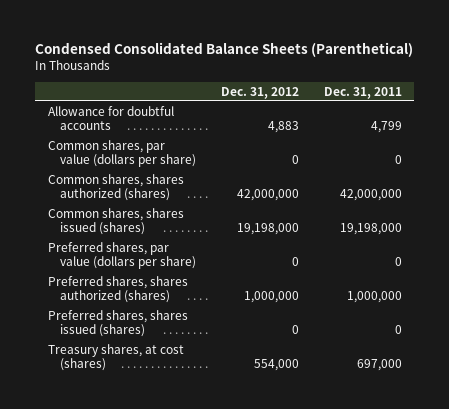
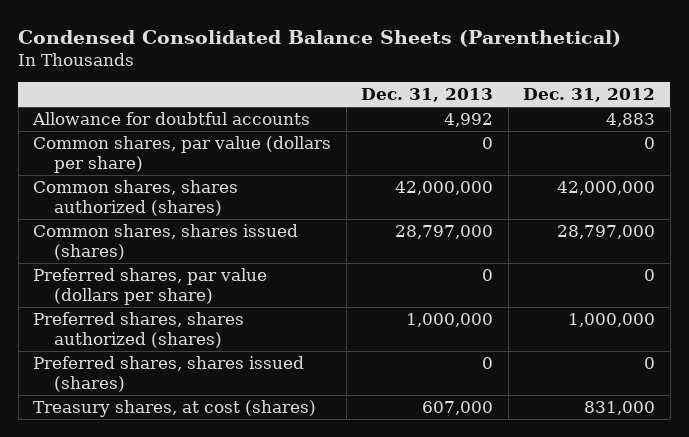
[323,86,402,99] Dec. 31, 2011 -> none
none -> [361,87,494,102] Dec. 31, 2013
[236,223,299,236] 19,198,000 -> [557,225,656,240] 28,797,000
[253,359,299,372] 554,000 -> [584,401,656,416] 831,000

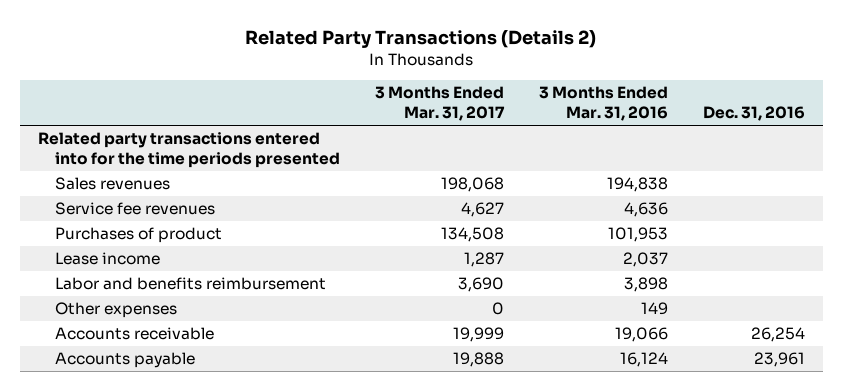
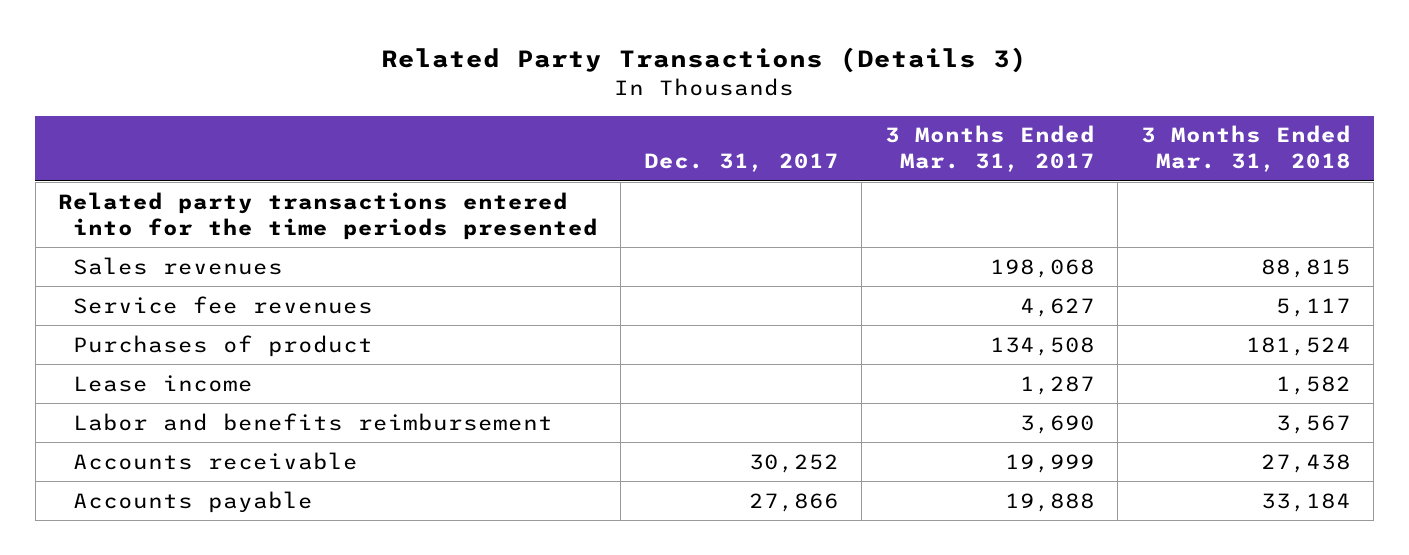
[245,30,597,49] Related Party Transactions (Details 2) -> [381,47,1028,74] Related Party Transactions (Details 3)
[539,86,669,122] 3 Months Ended Mar. 31, 2016 -> none
[703,106,806,122] Dec. 31, 2016 -> none
none -> [643,153,839,173] Dec. 31, 2017
none -> [1140,125,1351,173] 3 Months Ended Mar. 31, 2018
[54,301,177,318] Other expenses -> none

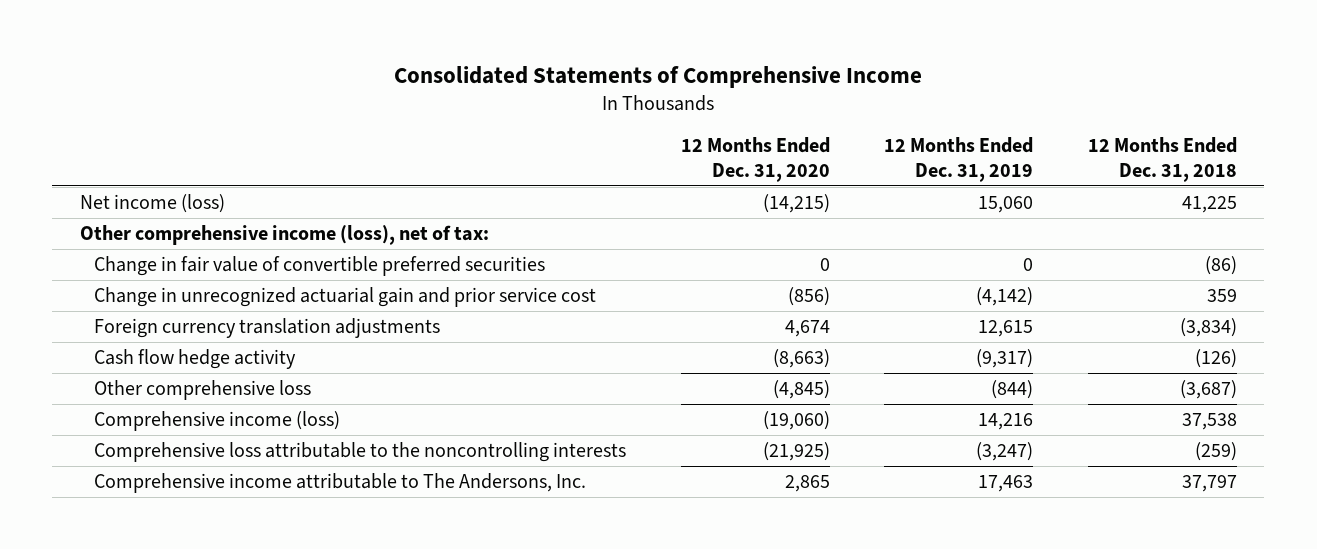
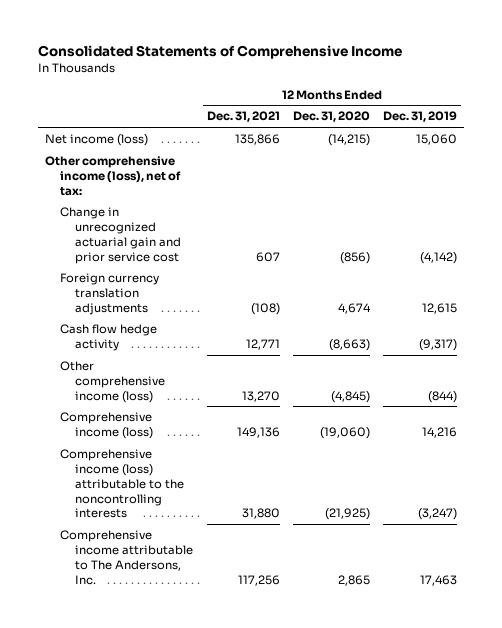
[1087,136,1237,182] 12 Months Ended Dec. 31, 2018 -> none
none -> [206,111,280,123] Dec. 31, 2021
[93,256,545,277] Change in fair value of convertible preferred securities -> none
[93,380,311,401] Other comprehensive loss -> [60,361,166,403] Other comprehensive income (loss)
[93,442,626,463] Comprehensive loss attributable to the noncontrolling interests -> [60,449,185,519] Comprehensive income (loss) attributable to the noncontrolling interests

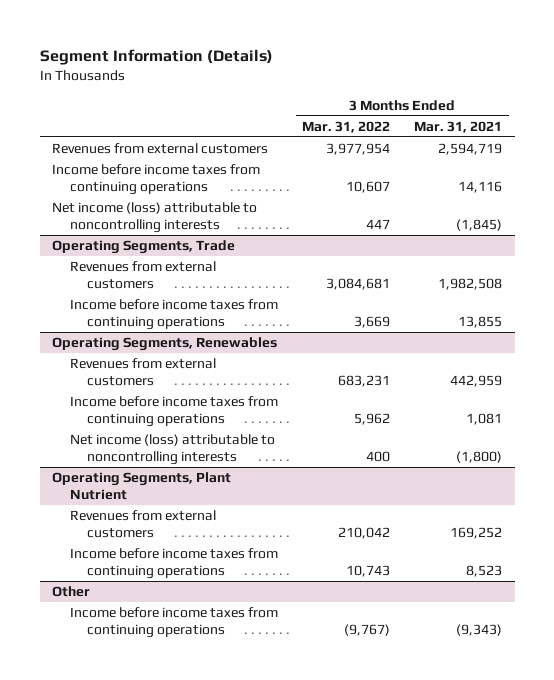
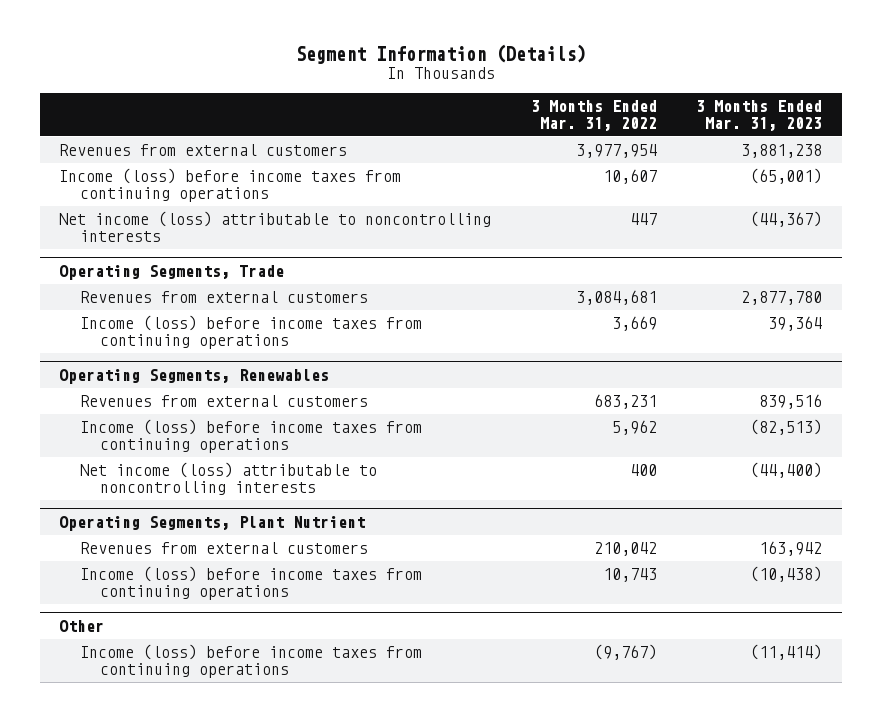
[414,120,503,133] Mar. 31, 2021 -> none
none -> [696,100,823,132] 3 Months Ended Mar. 31, 2023
[51,164,260,195] Income before income taxes from continuing operations -> [59,168,402,203] Income (loss) before income taxes from continuing operations
[69,299,278,330] Income before income taxes from continuing operations -> [79,315,422,350] Income (loss) before income taxes from continuing operations
[69,396,278,427] Income before income taxes from continuing operations -> [79,419,422,454] Income (loss) before income taxes from continuing operations
[69,548,278,579] Income before income taxes from continuing operations -> [79,566,422,601] Income (loss) before income taxes from continuing operations
[69,607,278,638] Income before income taxes from continuing operations -> [79,644,422,679] Income (loss) before income taxes from continuing operations

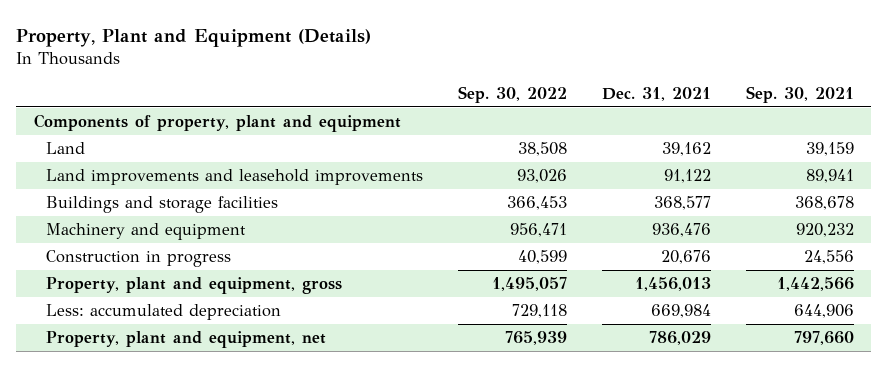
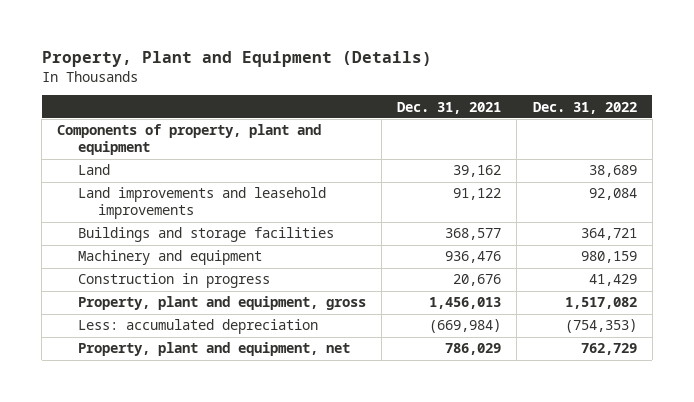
[457,85,567,103] Sep. 30, 2022 -> none
[745,85,854,103] Sep. 30, 2021 -> none
none -> [532,101,637,114] Dec. 31, 2022
[650,303,711,318] 669,984 -> [429,319,502,334] (669,984)

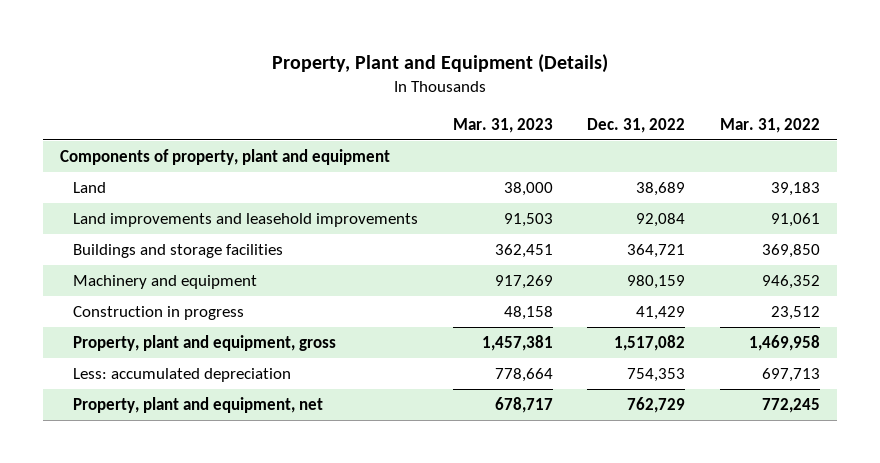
[397,101,502,114] Dec. 31, 2021 -> none
none -> [452,117,553,133] Mar. 31, 2023
none -> [719,117,820,133] Mar. 31, 2022
[564,319,637,334] (754,353) -> [627,368,686,383] 754,353

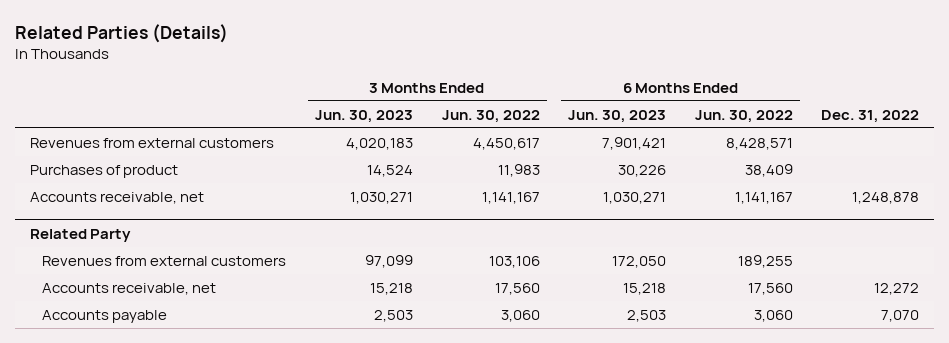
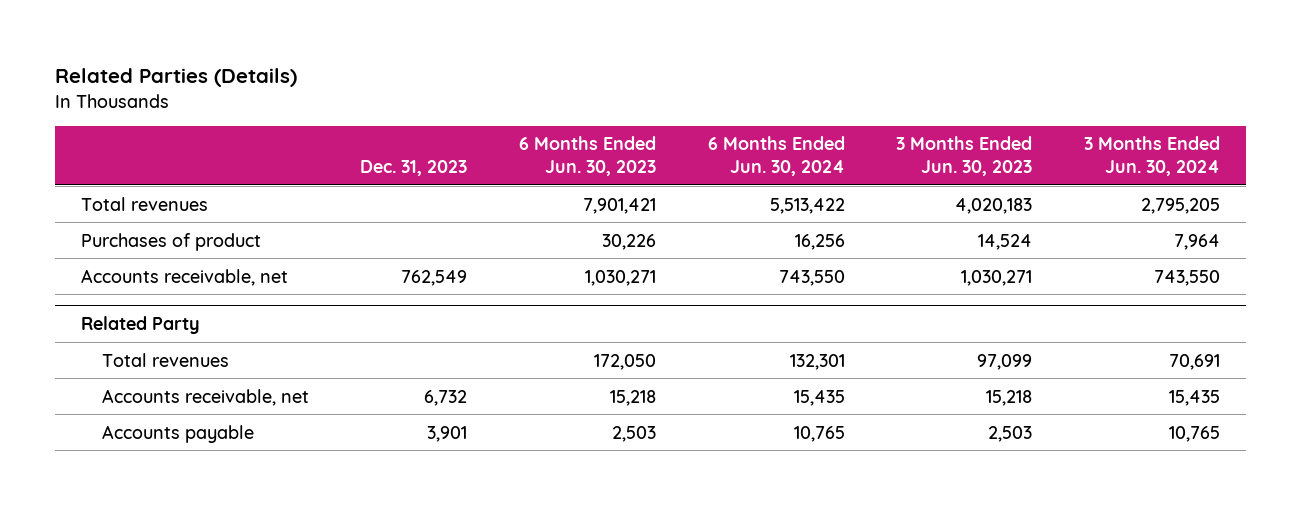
[441,109,540,123] Jun. 30, 2022 -> none
[694,109,793,123] Jun. 30, 2022 -> none
[821,109,920,123] Dec. 31, 2022 -> none
none -> [360,159,468,176] Dec. 31, 2023
none -> [707,136,845,176] 6 Months Ended Jun. 30, 2024
none -> [1083,136,1220,176] 3 Months Ended Jun. 30, 2024
[29,137,274,148] Revenues from external customers -> [80,196,208,211] Total revenues
[42,255,287,266] Revenues from external customers -> [101,352,229,367] Total revenues

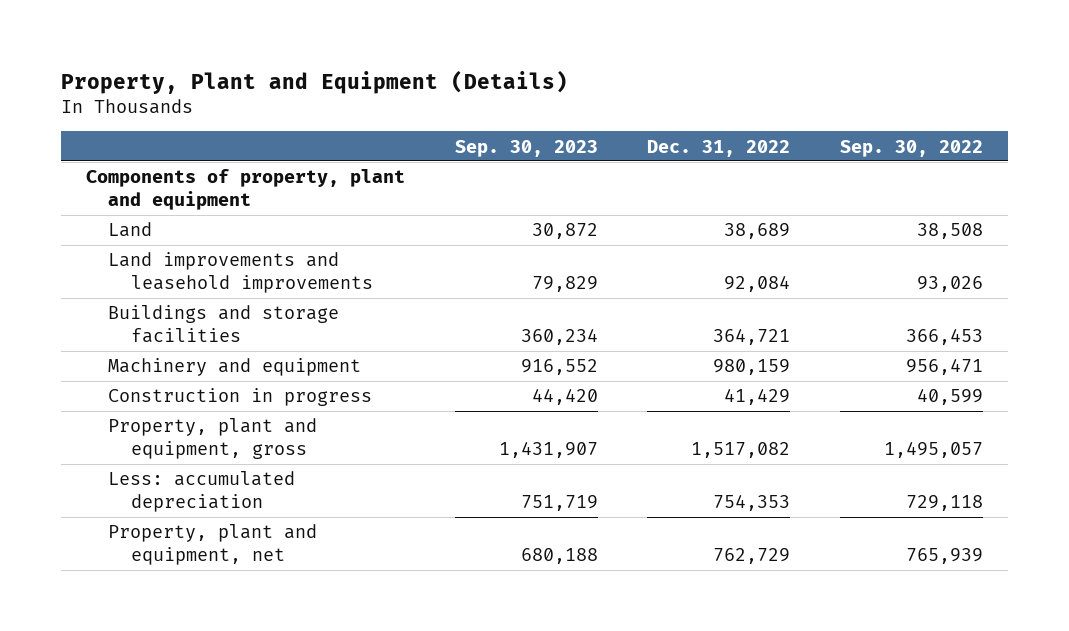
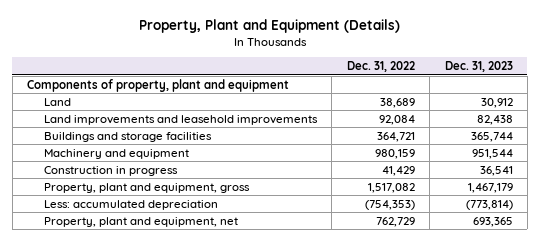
[454,139,598,157] Sep. 30, 2023 -> none
[839,139,983,157] Sep. 30, 2022 -> none
none -> [444,61,513,73] Dec. 31, 2023
[713,495,791,512] 754,353 -> [364,199,415,210] (754,353)

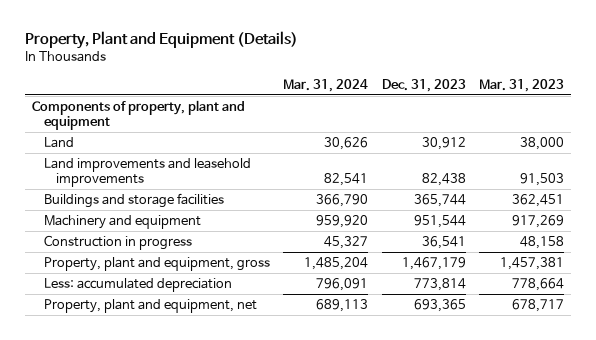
[346,61,415,73] Dec. 31, 2022 -> none
none -> [283,78,369,92] Mar. 31, 2024
none -> [479,78,565,92] Mar. 31, 2023
[465,199,513,210] (773,814) -> [413,277,466,291] 773,814

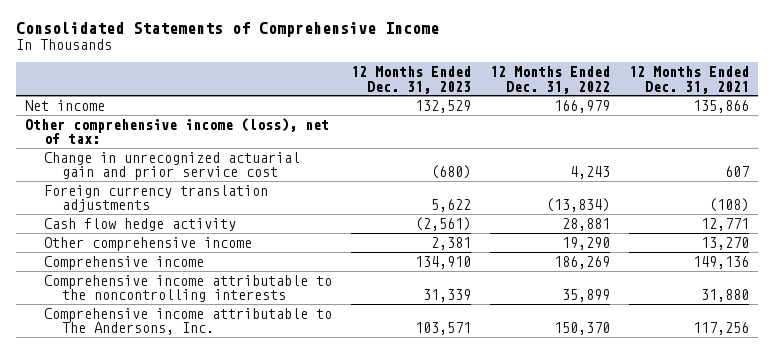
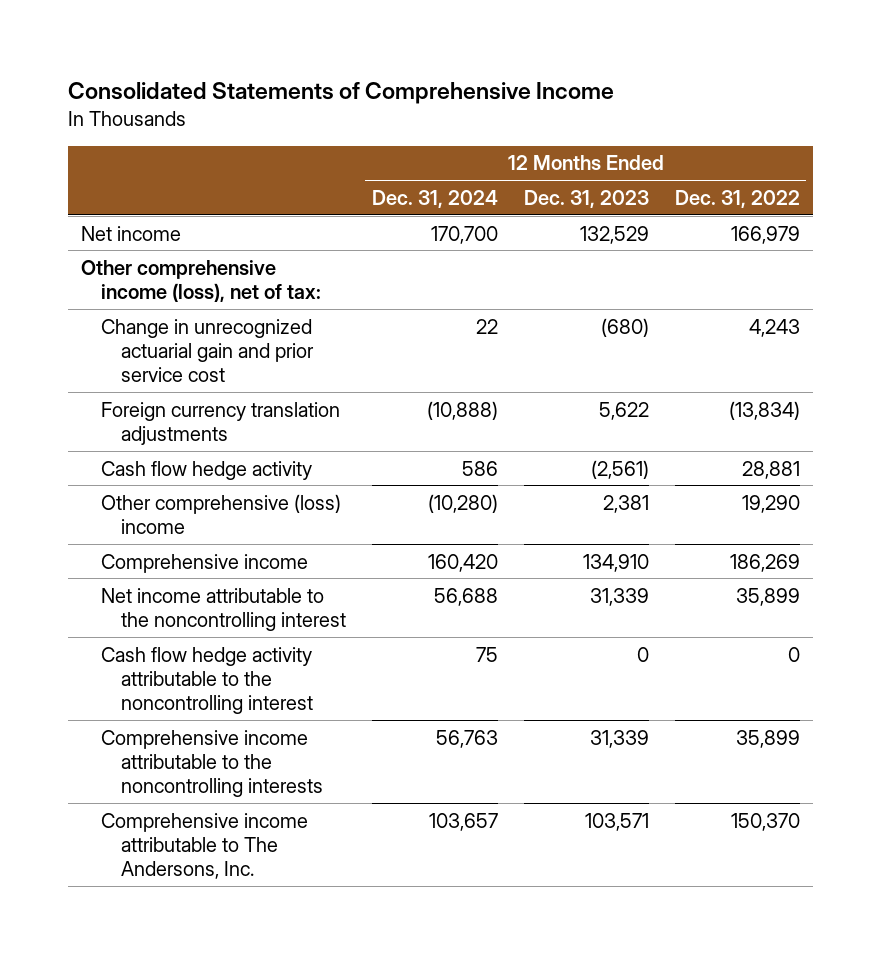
[628,65,749,94] 12 Months Ended Dec. 31, 2021 -> none
none -> [371,189,498,208] Dec. 31, 2024
[43,236,252,251] Other comprehensive income -> [100,493,341,534] Other comprehensive (loss) income
none -> [100,587,346,631] Net income attributable to the noncontrolling interest
none -> [100,646,313,715] Cash flow hedge activity attributable to the noncontrolling interest

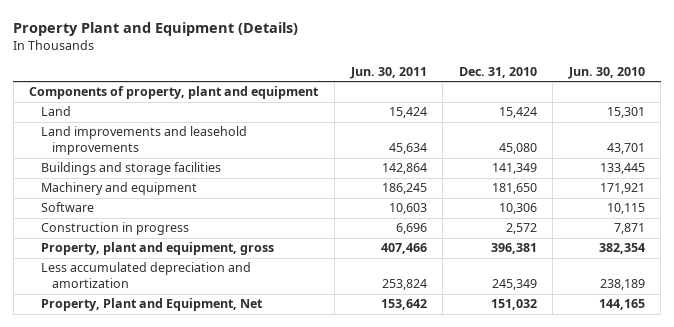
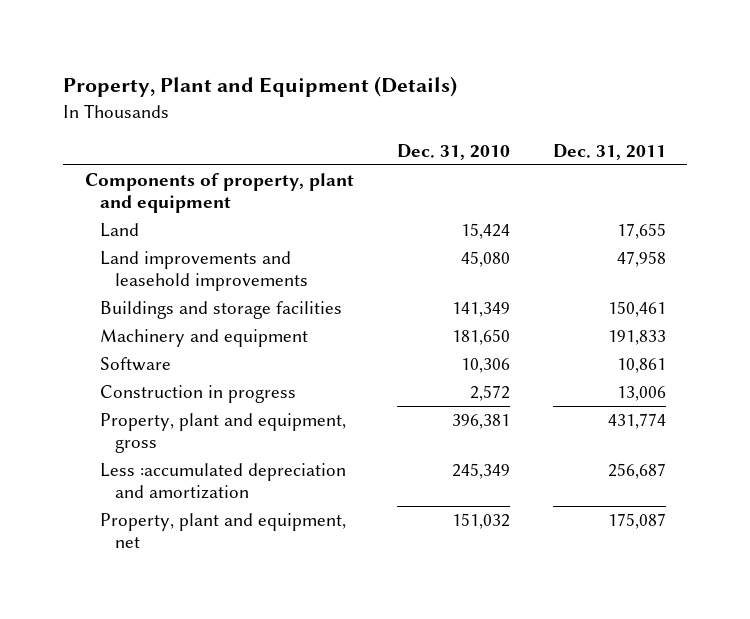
[13,21,299,36] Property Plant and Equipment (Details) -> [62,76,457,98] Property, Plant and Equipment (Details)
[349,67,427,80] Jun. 30, 2011 -> none
[567,67,645,80] Jun. 30, 2010 -> none
none -> [552,143,666,160] Dec. 31, 2011
[40,262,251,289] Less accumulated depreciation and amortization -> [99,463,346,500] Less :accumulated depreciation and amortization
[40,298,263,312] Property, Plant and Equipment, Net -> [99,513,346,549] Property, plant and equipment, net

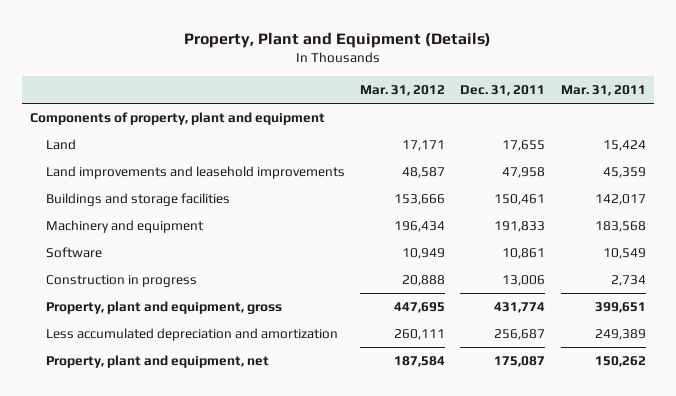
[396,143,510,160] Dec. 31, 2010 -> none
none -> [359,85,445,97] Mar. 31, 2012
none -> [560,85,646,97] Mar. 31, 2011
[99,463,346,500] Less :accumulated depreciation and amortization -> [45,328,338,342] Less accumulated depreciation and amortization

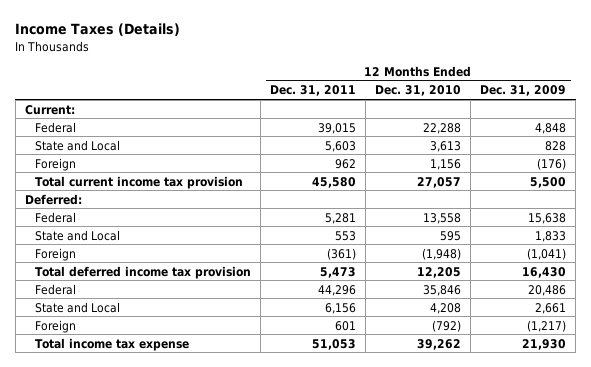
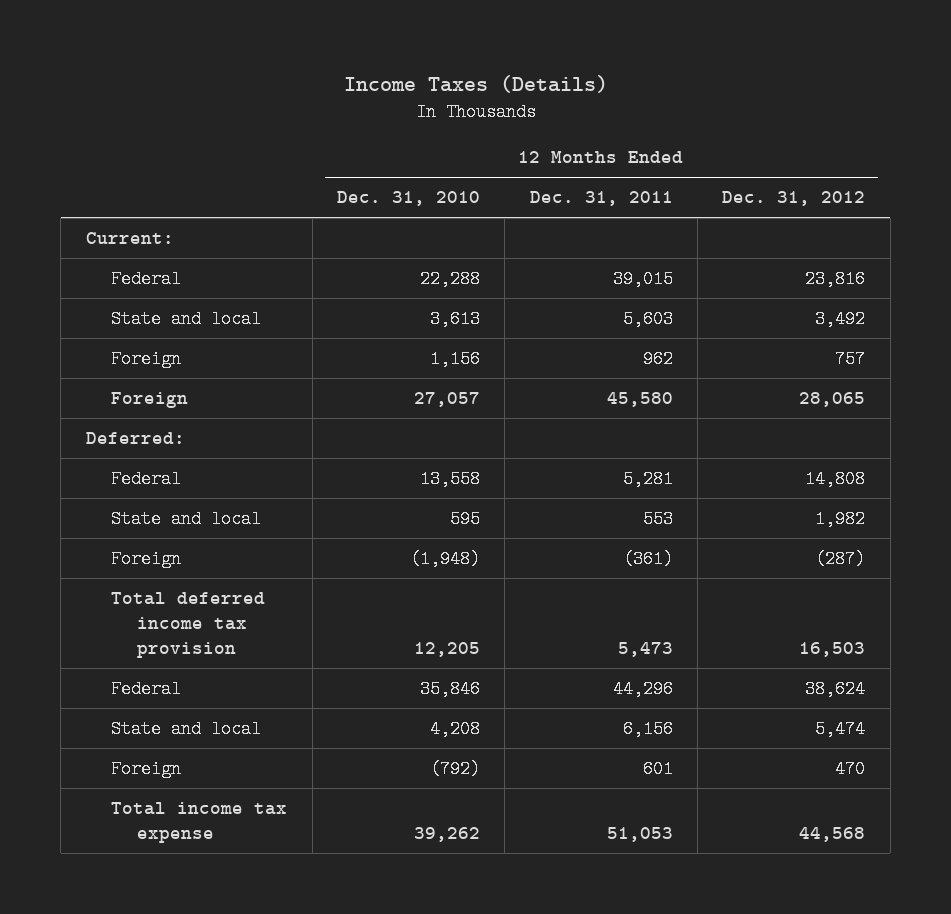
[480,85,567,97] Dec. 31, 2009 -> none
none -> [722,191,866,207] Dec. 31, 2012
[35,139,121,151] State and Local -> [111,310,262,329] State and local
[35,175,244,189] Total current income tax provision -> [111,392,189,409] Foreign
[35,229,121,241] State and Local -> [111,510,262,529] State and local
[35,301,121,313] State and Local -> [111,720,262,739] State and local

